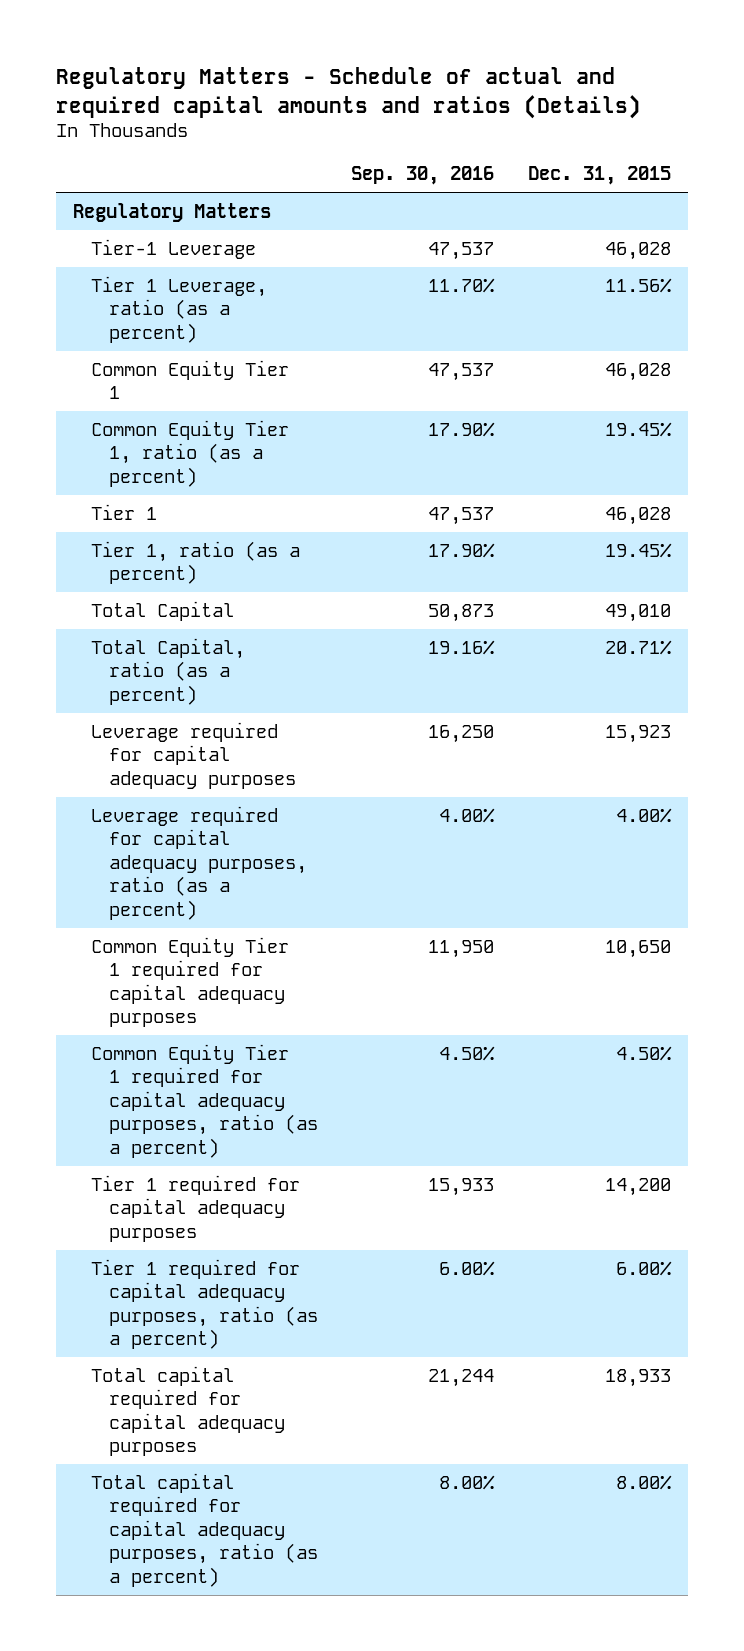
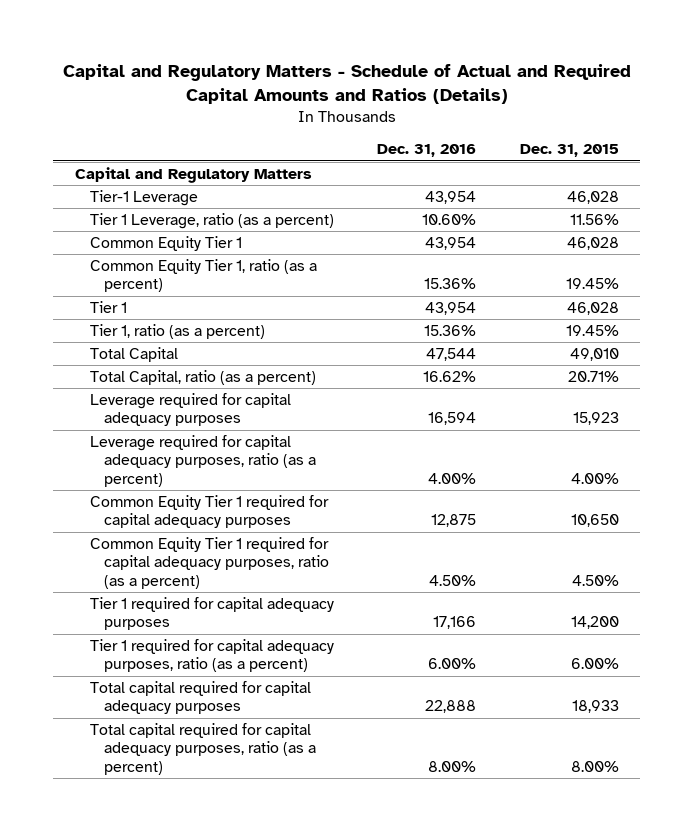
[55,67,641,119] Regulatory Matters - Schedule of actual and required capital amounts and ratios (Details) -> [62,64,631,105] Capital and Regulatory Matters - Schedule of Actual and Required Capital Amounts and Ratios (Details)
[351,166,495,186] Sep. 30, 2016 -> none
none -> [377,144,477,158] Dec. 31, 2016
[72,202,271,222] Regulatory Matters -> [74,166,312,183] Capital and Regulatory Matters

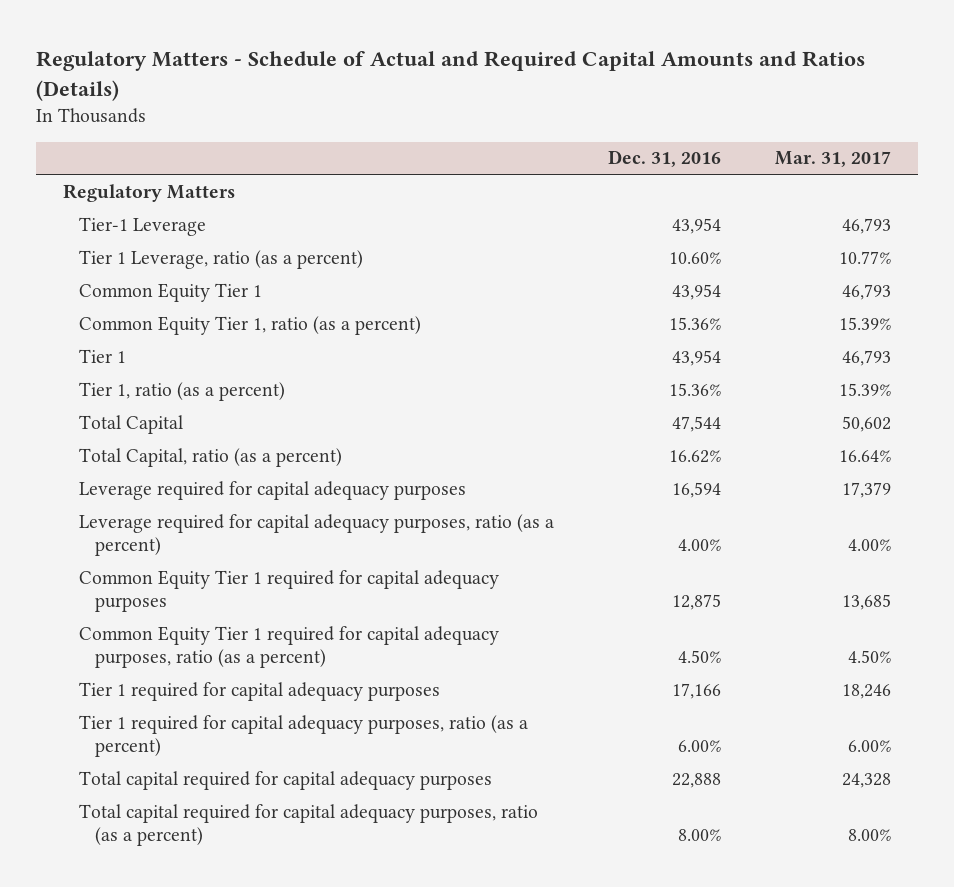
[62,64,631,105] Capital and Regulatory Matters - Schedule of Actual and Required Capital Amounts and Ratios (Details) -> [36,51,866,102] Regulatory Matters - Schedule of Actual and Required Capital Amounts and Ratios (Details)
[519,144,619,158] Dec. 31, 2015 -> none
none -> [774,151,891,168] Mar. 31, 2017
[74,166,312,183] Capital and Regulatory Matters -> [63,183,236,202] Regulatory Matters

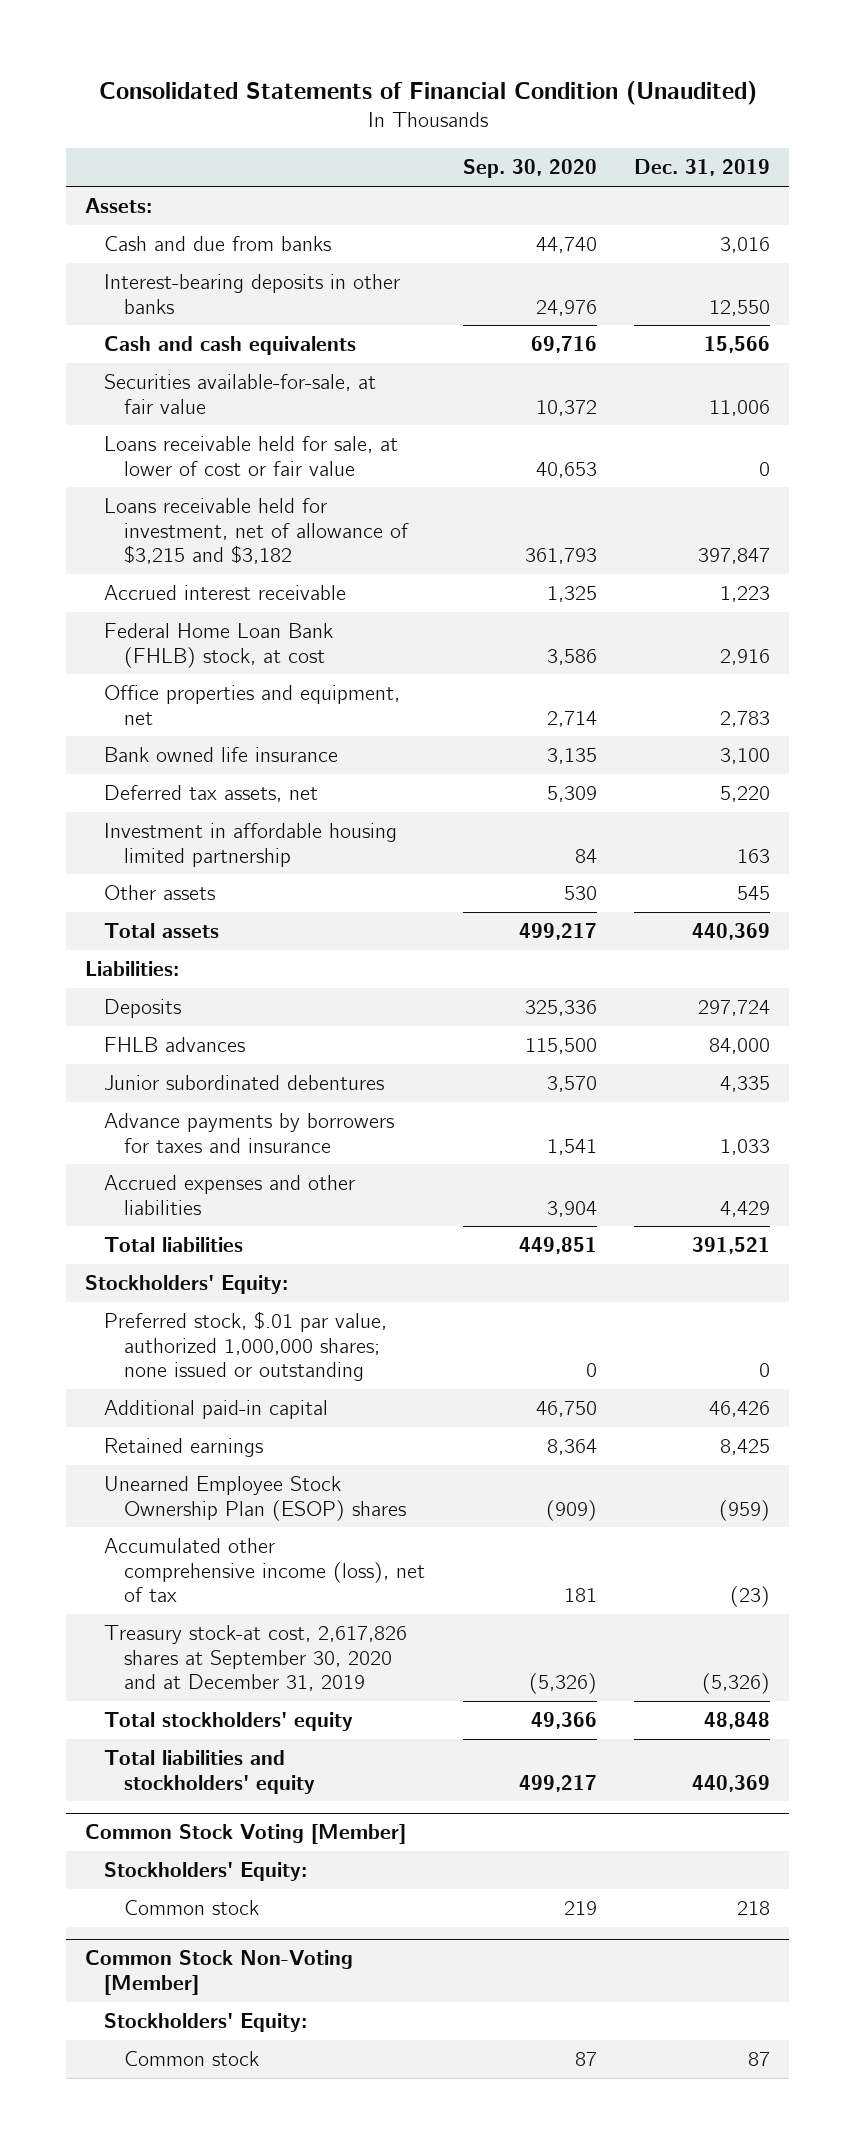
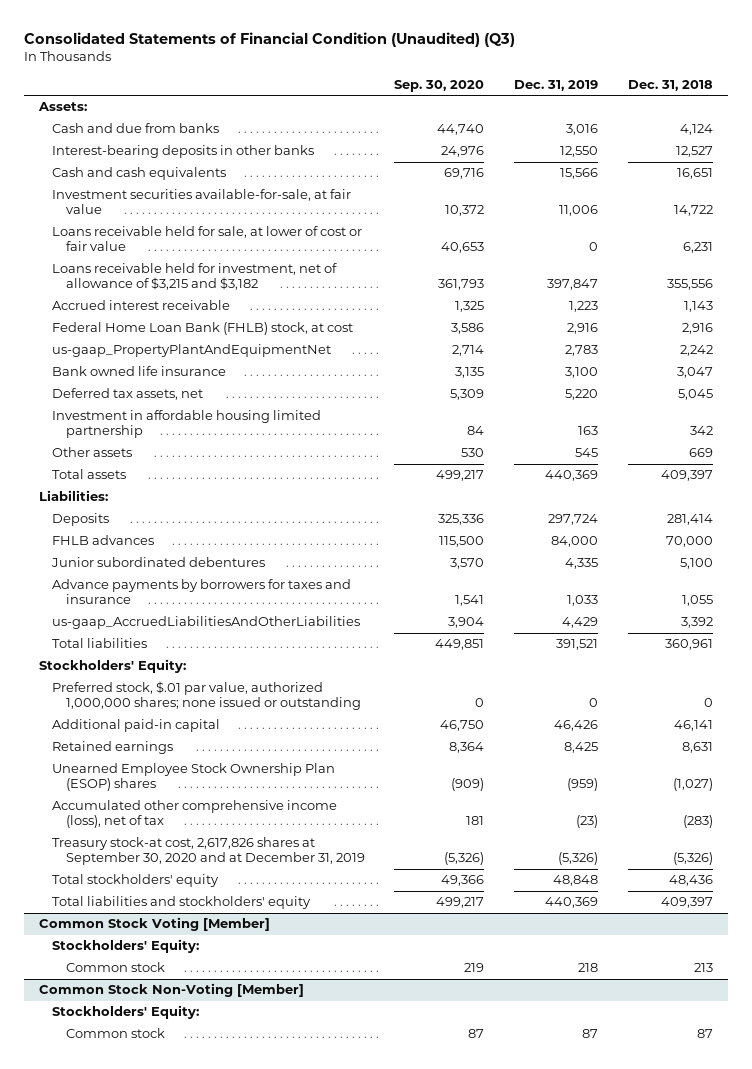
[98,80,757,105] Consolidated Statements of Financial Condition (Unaudited) -> [23,31,515,47] Consolidated Statements of Financial Condition (Unaudited) (Q3)
none -> [627,80,713,92] Dec. 31, 2018
[104,374,377,414] Securities available-for-sale, at fair value -> [52,189,352,215] Investment securities available-for-sale, at fair value
[104,685,401,725] Office properties and equipment, net -> [52,344,332,358] us-gaap_PropertyPlantAndEquipmentNet
[104,1175,356,1215] Accrued expenses and other liabilities -> [52,616,361,630] us-gaap_AccruedLiabilitiesAndOtherLiabilities

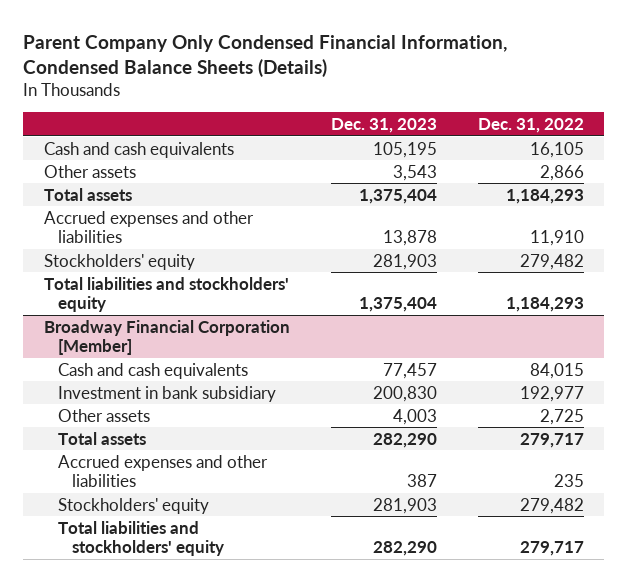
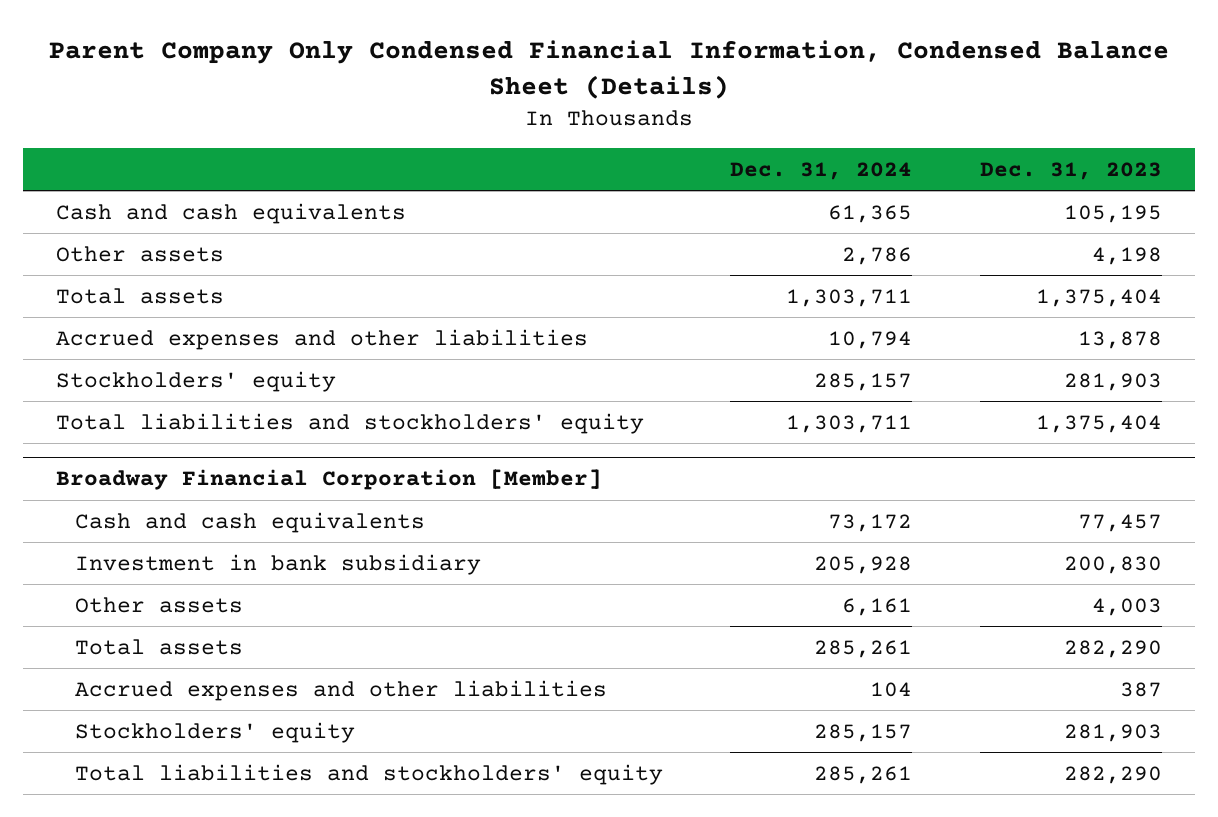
[23,34,508,78] Parent Company Only Condensed Financial Information, Condensed Balance Sheets (Details) -> [48,40,1169,99] Parent Company Only Condensed Financial Information, Condensed Balance Sheet (Details)
[477,117,584,133] Dec. 31, 2022 -> none
none -> [730,161,913,180] Dec. 31, 2024
[392,164,437,181] 3,543 -> [1091,246,1162,265] 4,198

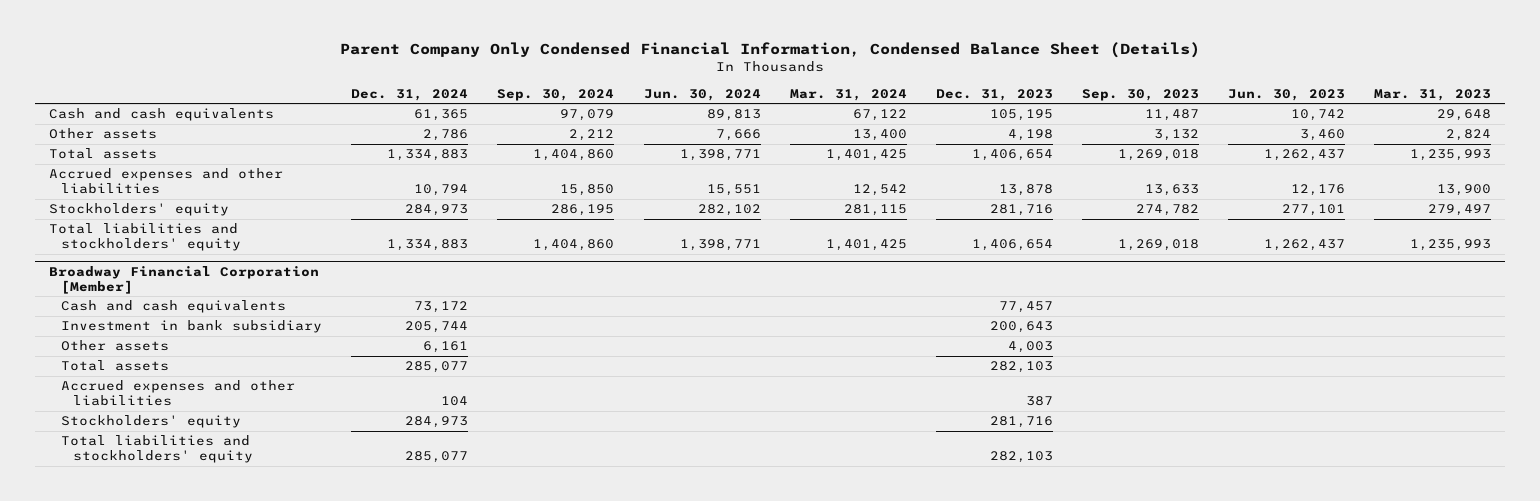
none -> [497,88,615,101] Sep. 30, 2024
none -> [643,88,761,101] Jun. 30, 2024
none -> [789,88,907,101] Mar. 31, 2024
none -> [1081,88,1199,101] Sep. 30, 2023
none -> [1227,88,1345,101] Jun. 30, 2023
none -> [1373,88,1491,101] Mar. 31, 2023
[786,288,913,307] 1,303,711 -> [387,149,469,162] 1,334,883
[1035,288,1162,307] 1,375,404 -> [971,149,1053,162] 1,406,654
[814,372,913,391] 285,157 -> [405,204,469,217] 284,973
[1063,372,1162,391] 281,903 -> [989,204,1053,217] 281,716
[786,414,913,433] 1,303,711 -> [387,239,469,252] 1,334,883
[1035,414,1162,433] 1,375,404 -> [971,239,1053,252] 1,406,654
[814,555,913,574] 205,928 -> [405,321,469,334] 205,744
[1063,555,1162,574] 200,830 -> [989,321,1053,334] 200,643
[814,639,913,658] 285,261 -> [405,361,469,374] 285,077
[1063,639,1162,658] 282,290 -> [989,361,1053,374] 282,103
[814,723,913,742] 285,157 -> [405,416,469,429] 284,973
[1063,723,1162,742] 281,903 -> [989,416,1053,429] 281,716
[814,765,913,784] 285,261 -> [405,451,469,464] 285,077
[1063,765,1162,784] 282,290 -> [989,451,1053,464] 282,103

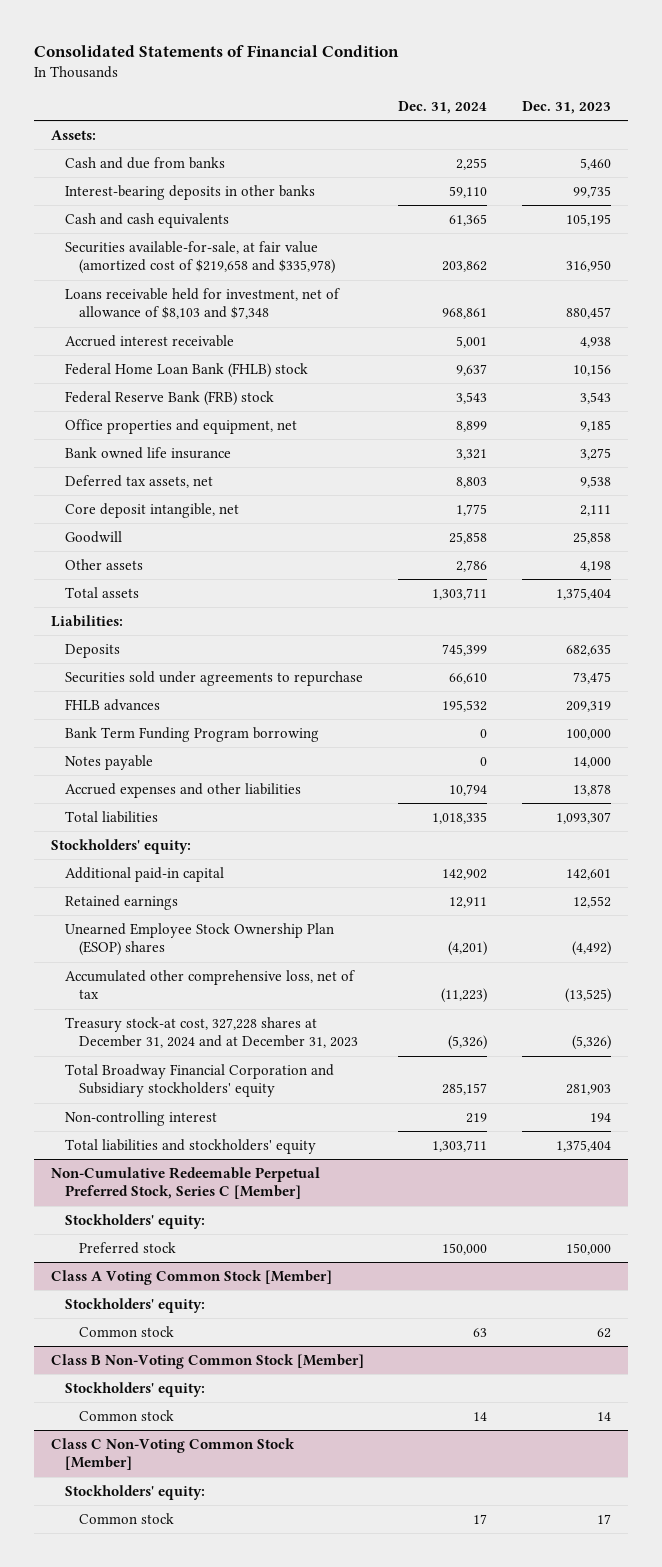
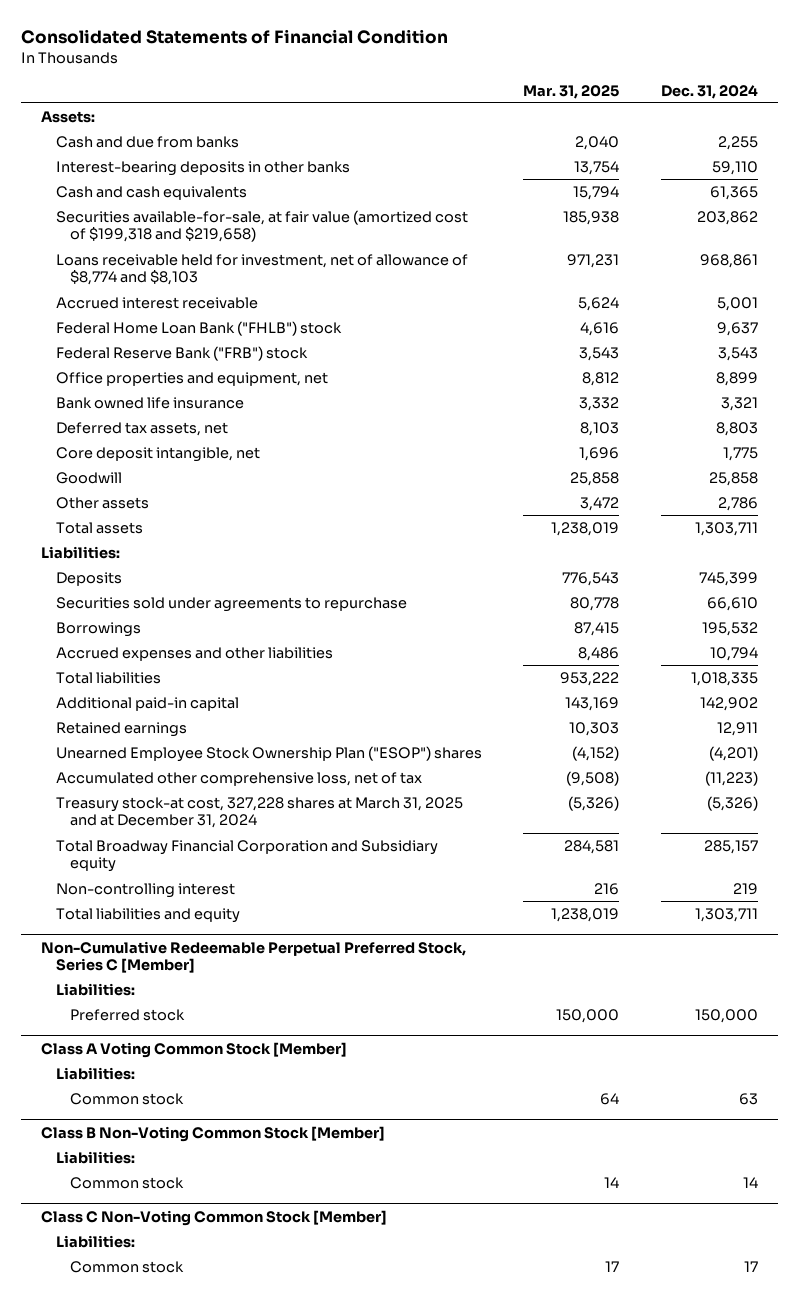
[521,100,611,114] Dec. 31, 2023 -> none
none -> [523,84,620,99] Mar. 31, 2025
[65,240,336,275] Securities available-for-sale, at fair value (amortized cost of $219,658 and $335,978) -> [55,209,468,243] Securities available-for-sale, at fair value (amortized cost of $199,318 and $219,658)
[65,287,341,320] Loans receivable held for investment, net of allowance of $8,103 and $7,348 -> [55,253,468,286] Loans receivable held for investment, net of allowance of $8,774 and $8,103
[65,362,309,378] Federal Home Loan Bank (FHLB) stock -> [55,320,342,336] Federal Home Loan Bank ("FHLB") stock
[65,390,275,406] Federal Reserve Bank (FRB) stock -> [55,345,308,361] Federal Reserve Bank ("FRB") stock
[65,726,320,742] Bank Term Funding Program borrowing -> none
[65,754,154,770] Notes payable -> none
[65,698,161,711] FHLB advances -> [55,621,141,637] Borrowings
[51,838,192,854] Stockholders' equity: -> none
[65,922,335,957] Unearned Employee Stock Ownership Plan (ESOP) shares -> [55,745,482,762] Unearned Employee Stock Ownership Plan ("ESOP") shares
[65,1016,359,1049] Treasury stock-at cost, 327,228 shares at December 31, 2024 and at December 31, 2023 -> [55,796,463,829] Treasury stock-at cost, 327,228 shares at March 31, 2025 and at December 31, 2024
[65,1063,335,1098] Total Broadway Financial Corporation and Subsidiary stockholders' equity -> [55,839,438,873] Total Broadway Financial Corporation and Subsidiary equity
[65,1138,317,1154] Total liabilities and stockholders' equity -> [55,907,240,923] Total liabilities and equity
[65,1213,206,1229] Stockholders' equity: -> none
none -> [55,982,135,996] Liabilities:
[65,1297,206,1313] Stockholders' equity: -> none
none -> [55,1066,135,1080] Liabilities:
[65,1381,206,1397] Stockholders' equity: -> none
none -> [55,1150,135,1164] Liabilities:
[65,1484,206,1500] Stockholders' equity: -> none
none -> [55,1234,135,1248] Liabilities:

